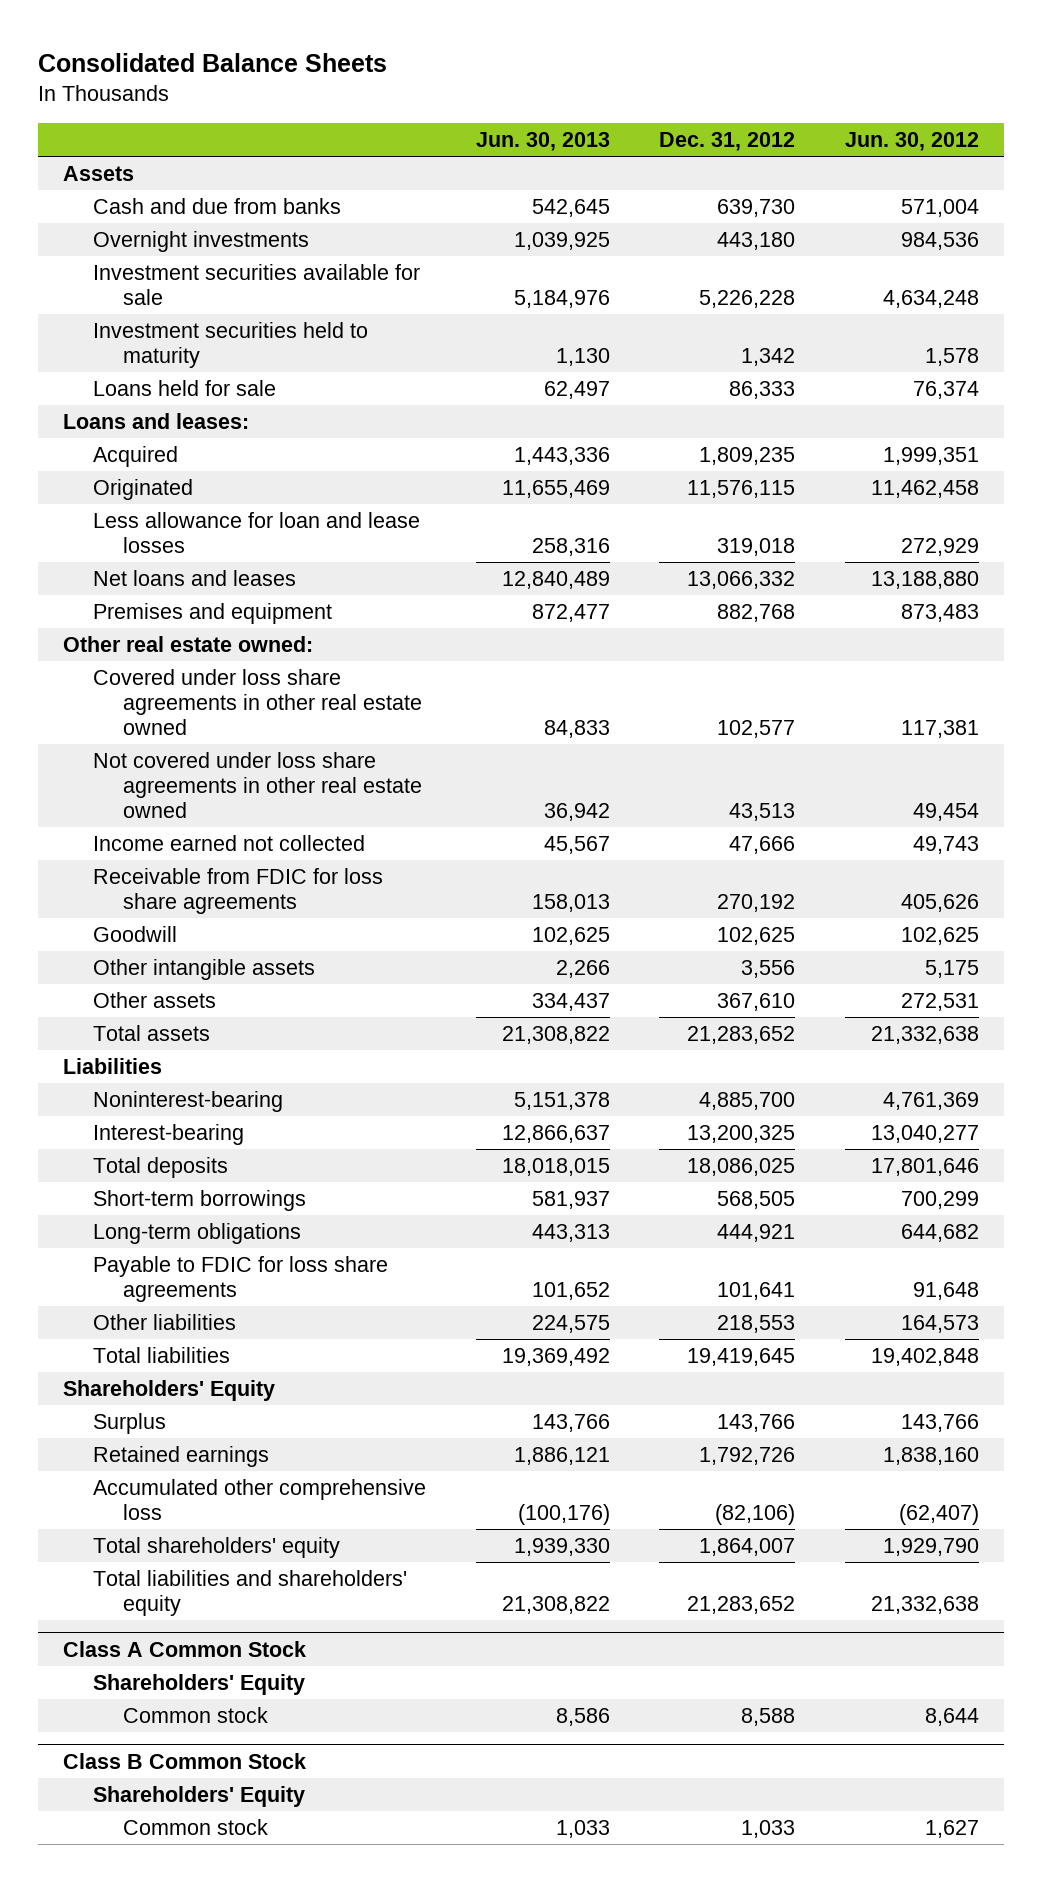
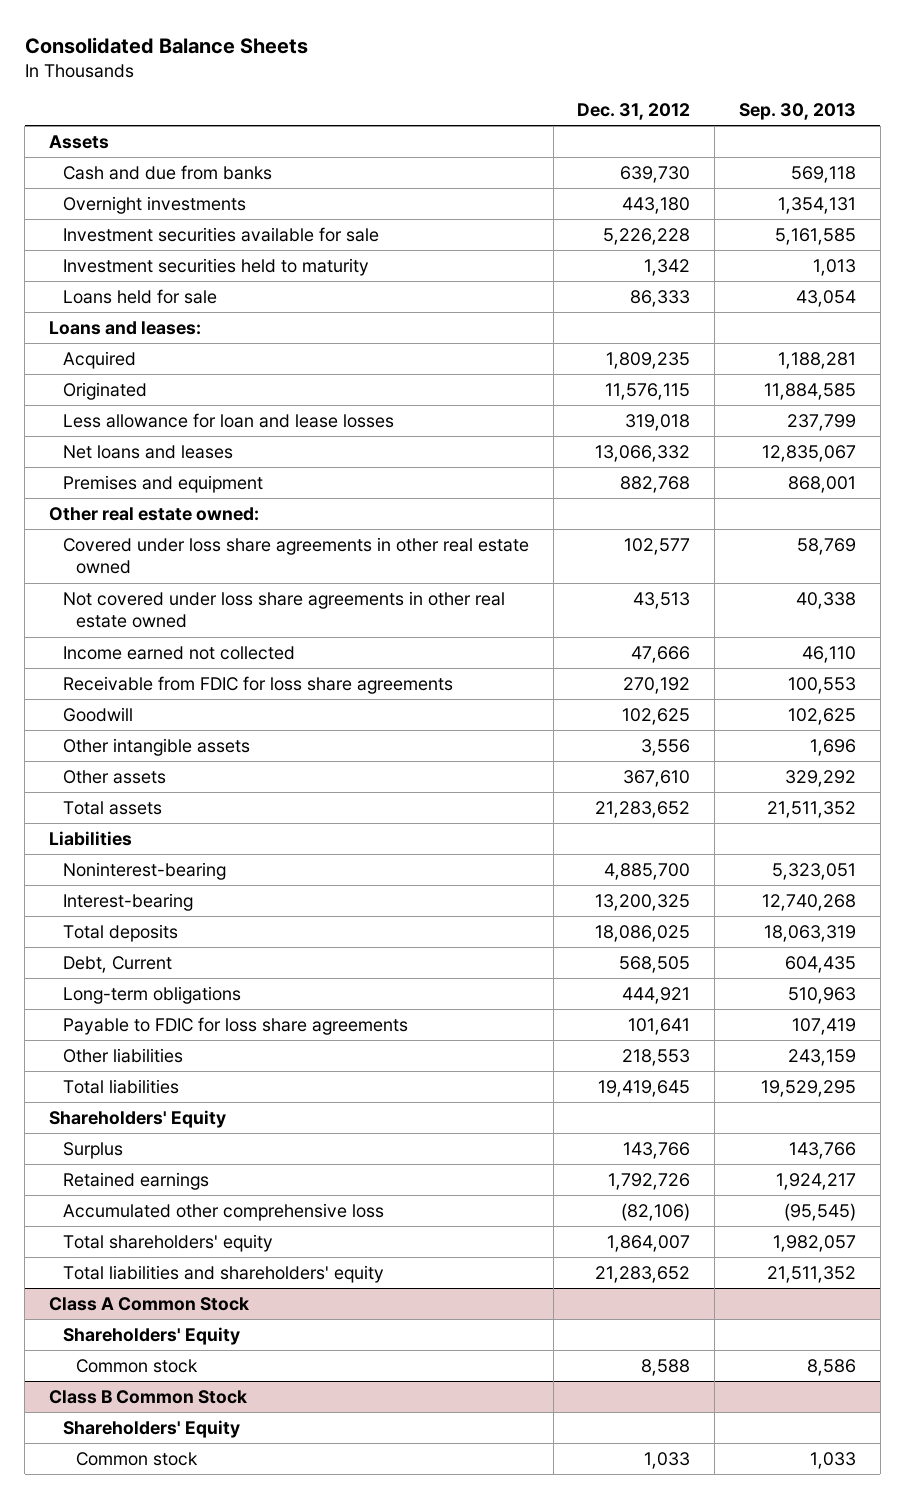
[475,131,610,151] Jun. 30, 2013 -> none
[845,131,980,151] Jun. 30, 2012 -> none
none -> [739,103,857,121] Sep. 30, 2013
[92,1190,306,1212] Short-term borrowings -> [62,955,172,973] Debt, Current

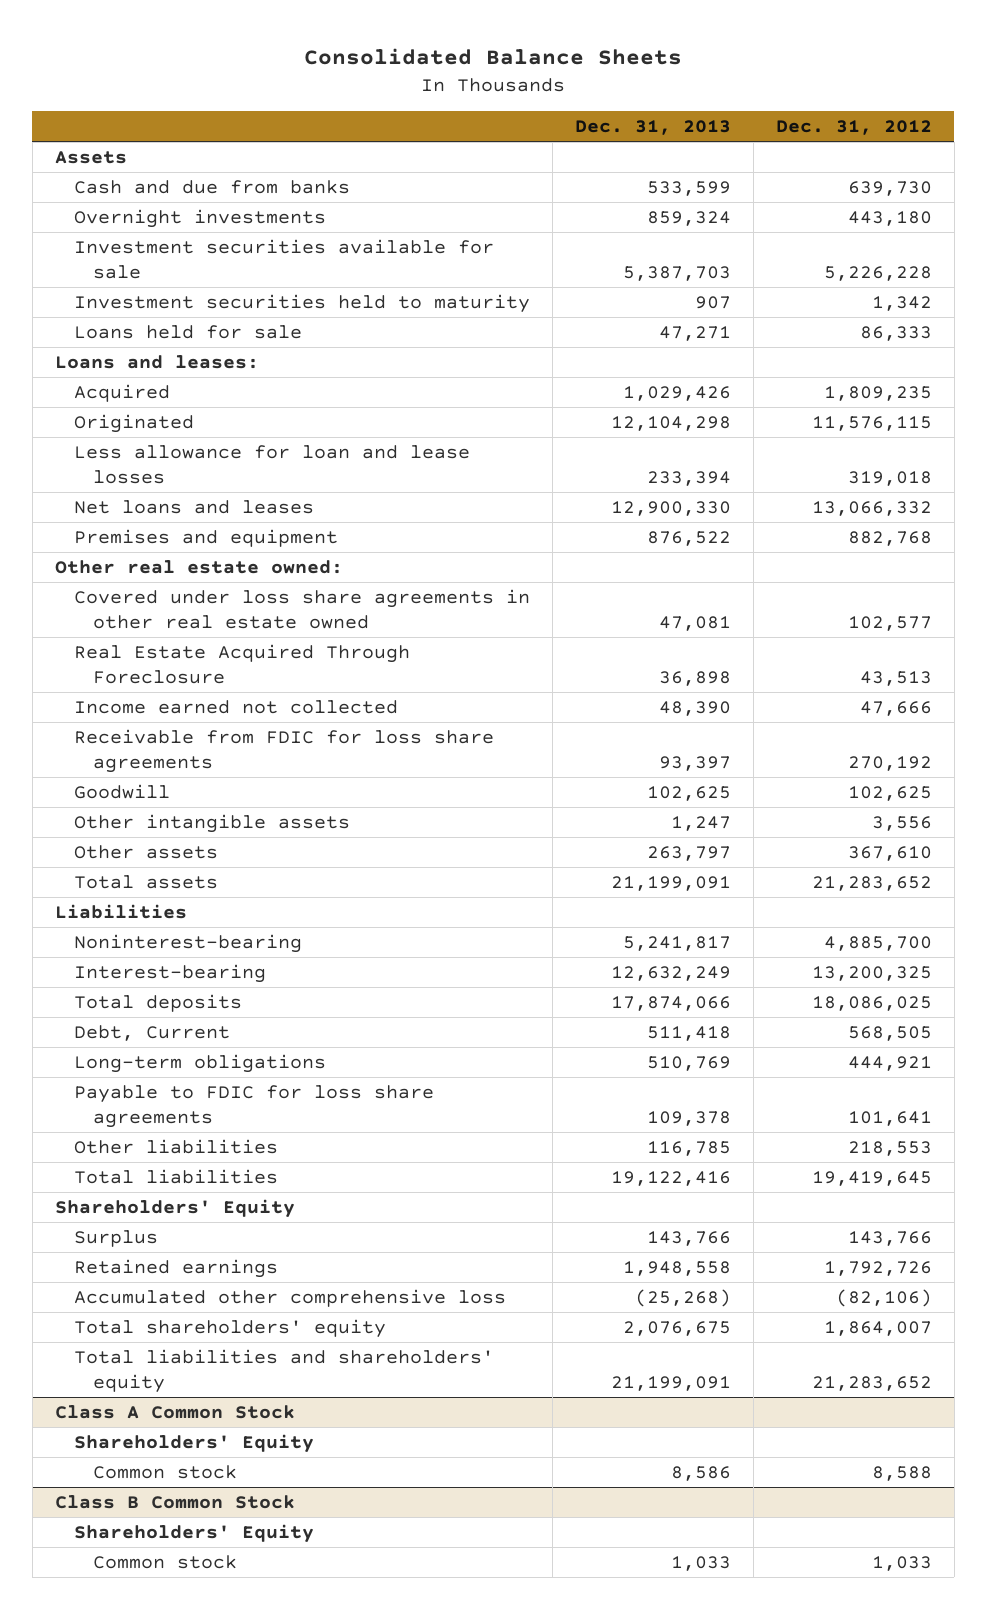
[739,103,857,121] Sep. 30, 2013 -> none
none -> [574,119,731,135] Dec. 31, 2013
[62,590,505,629] Not covered under loss share agreements in other real estate owned -> [74,644,411,684] Real Estate Acquired Through Foreclosure

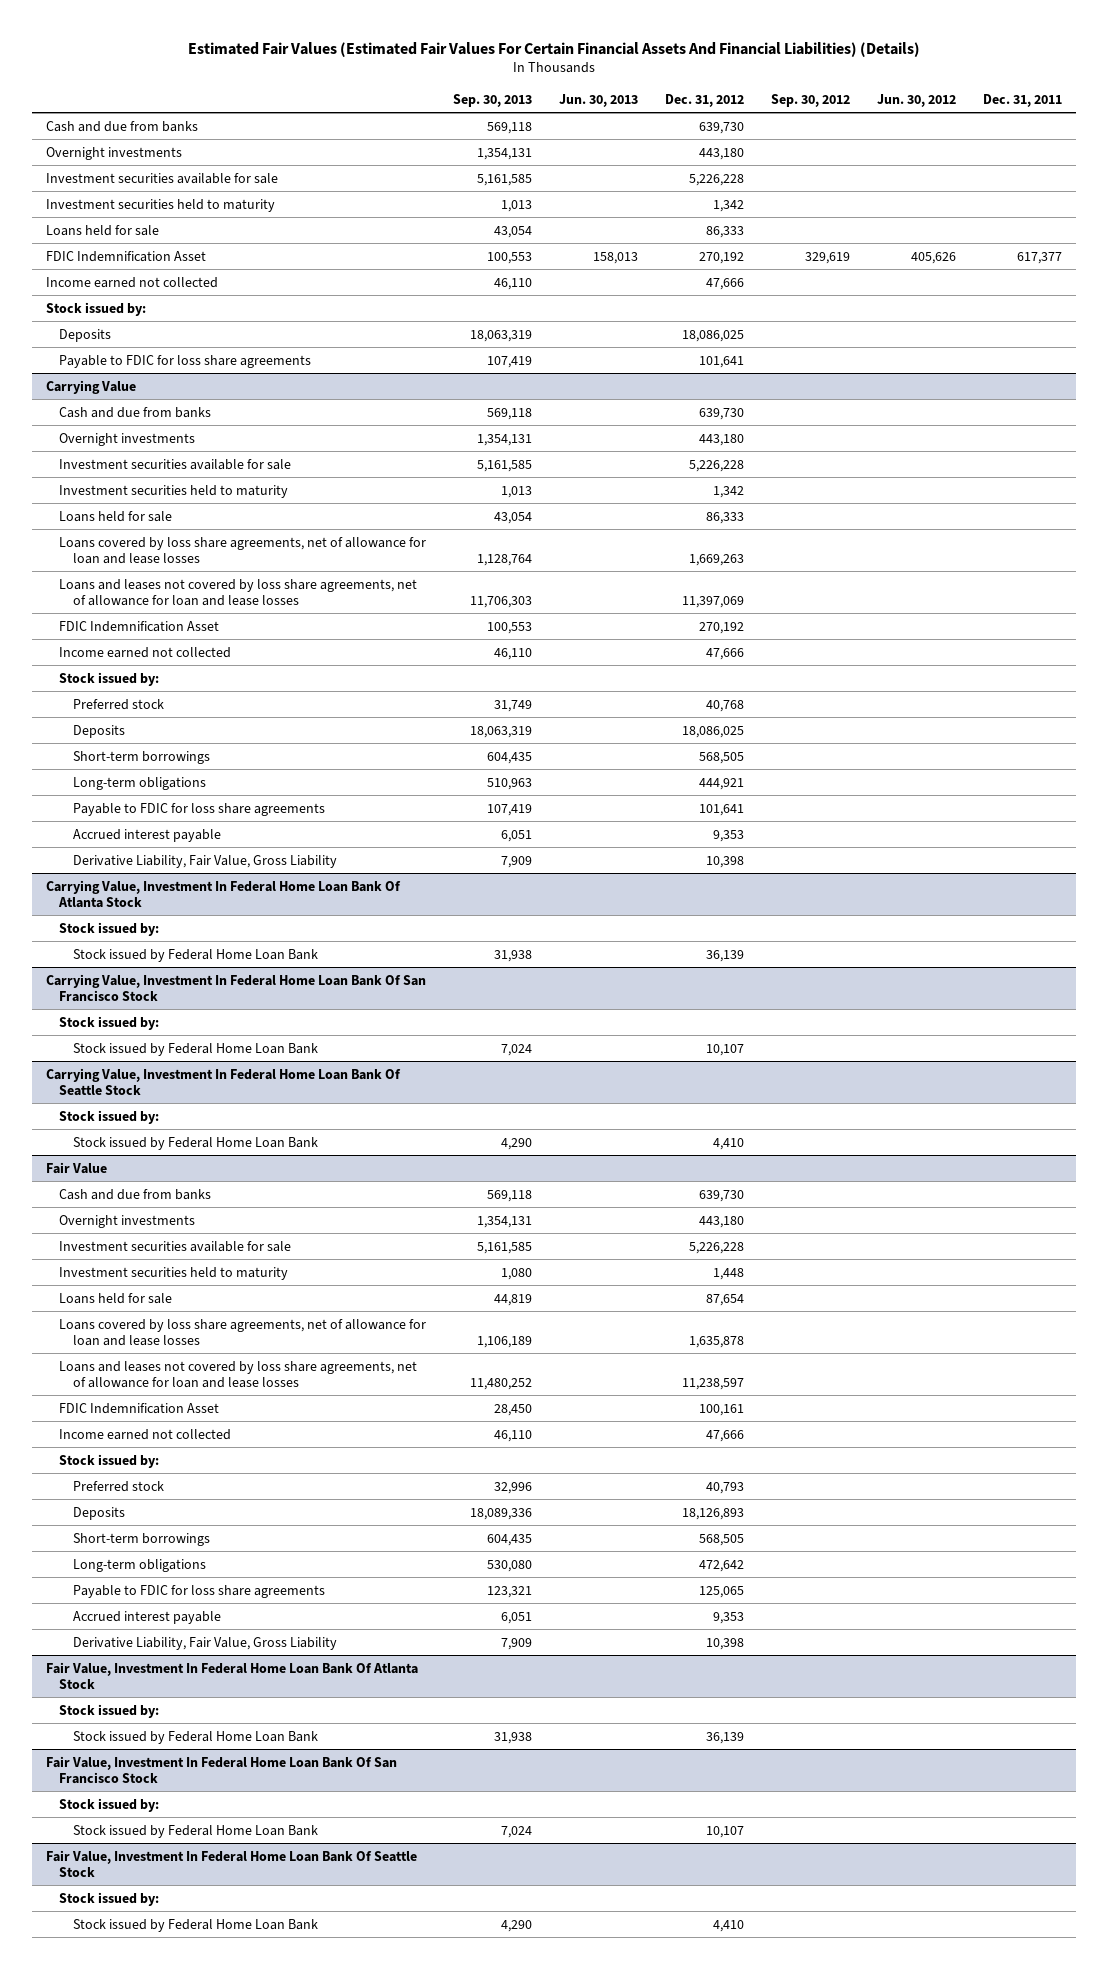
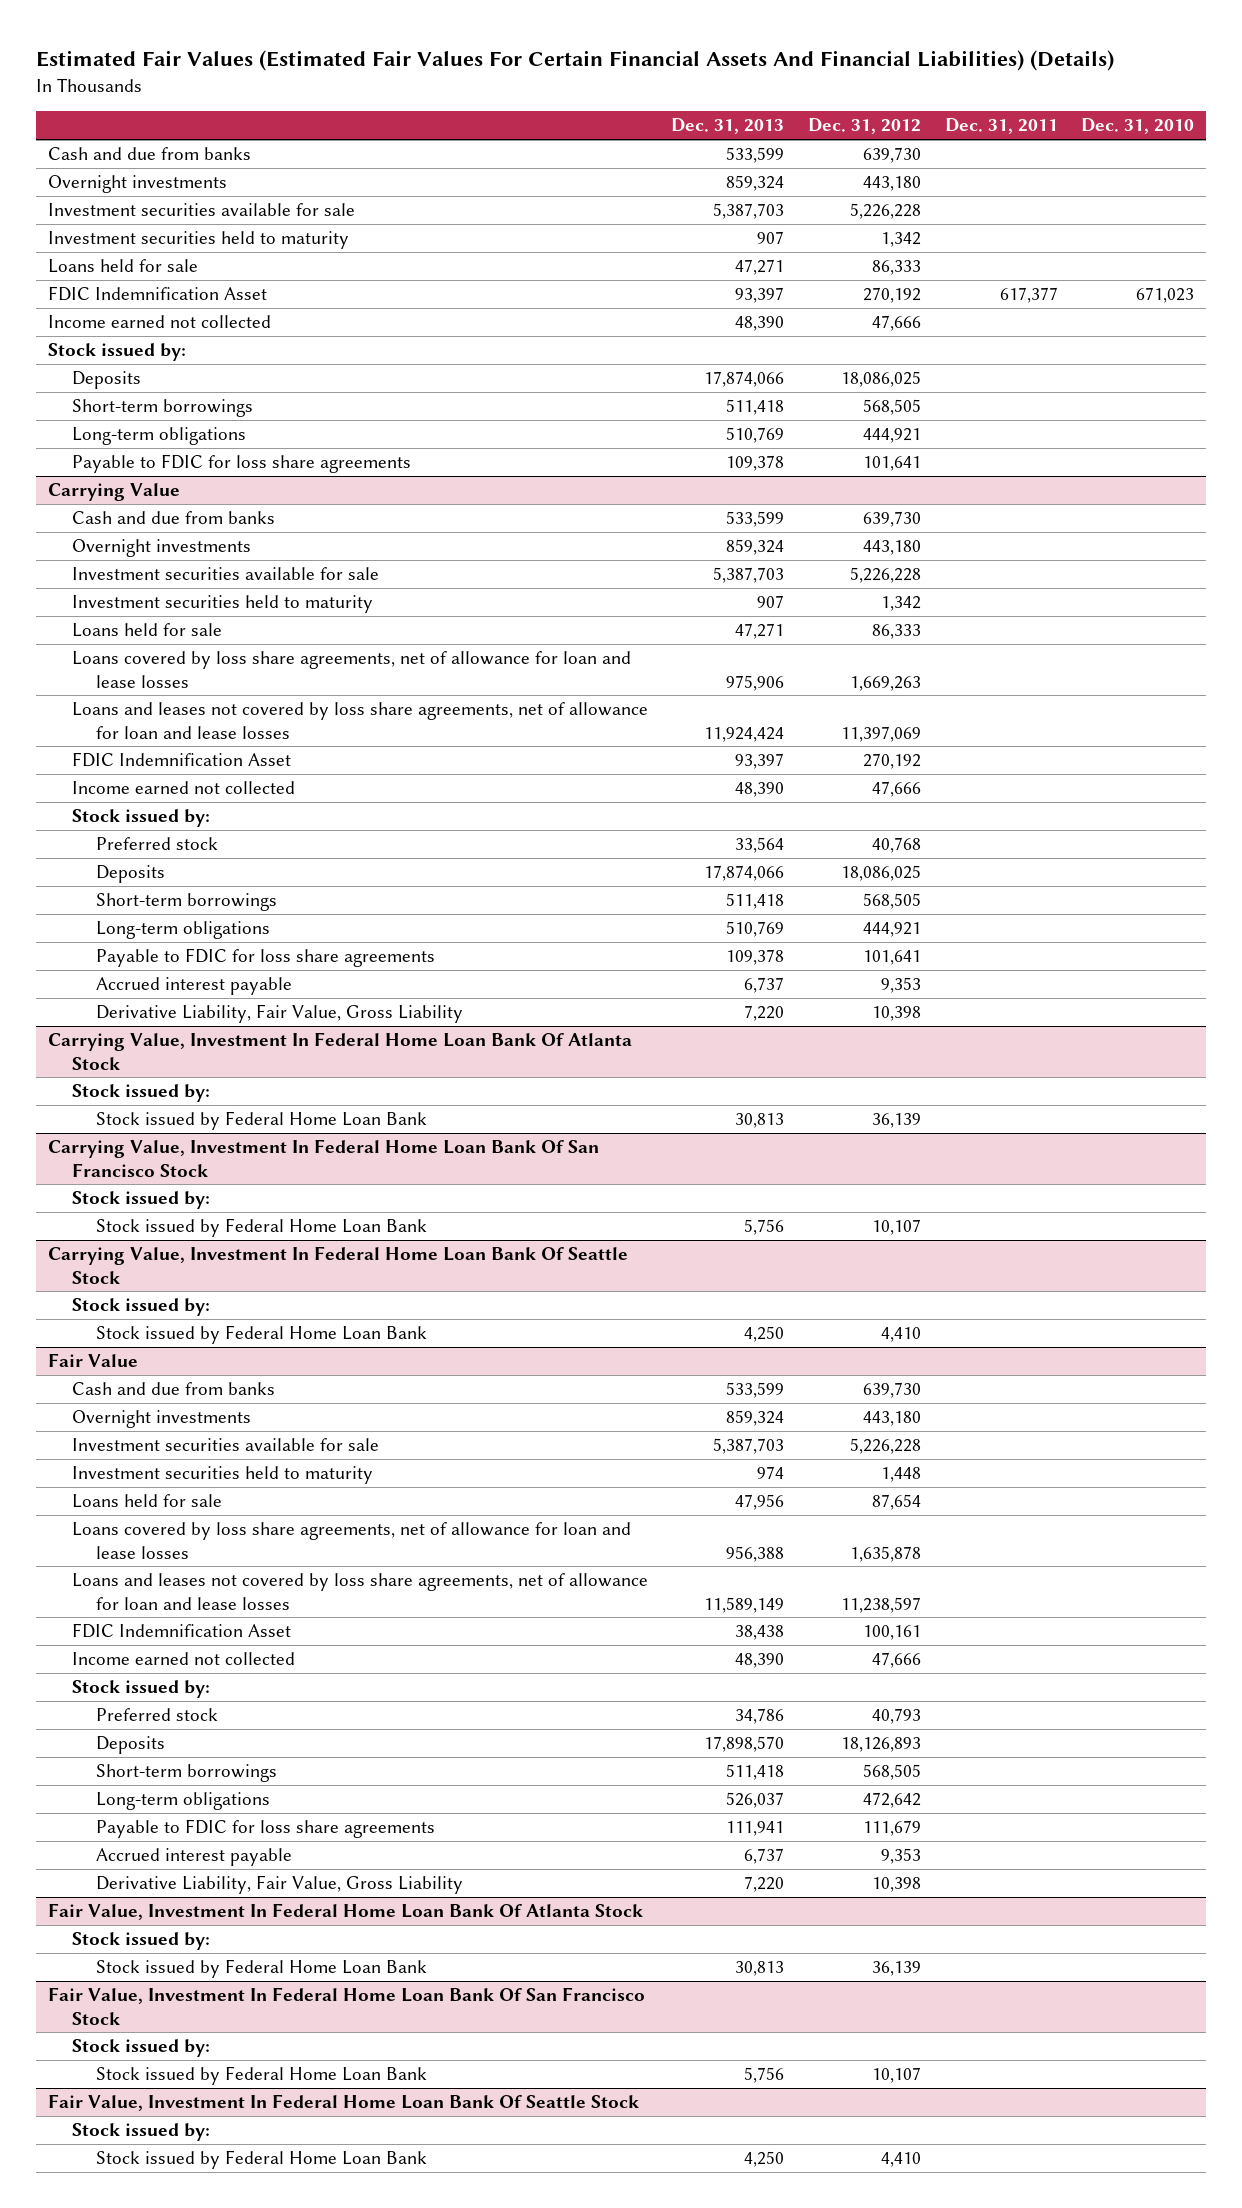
[453,93,533,107] Sep. 30, 2013 -> none
[559,93,639,107] Jun. 30, 2013 -> none
[771,93,851,107] Sep. 30, 2012 -> none
[877,93,957,107] Jun. 30, 2012 -> none
none -> [671,118,785,135] Dec. 31, 2013
none -> [1081,118,1195,135] Dec. 31, 2010
none -> [71,399,253,418] Short-term borrowings
none -> [71,427,246,446] Long-term obligations
[699,1585,745,1598] 125,065 -> [862,1820,921,1837] 111,679

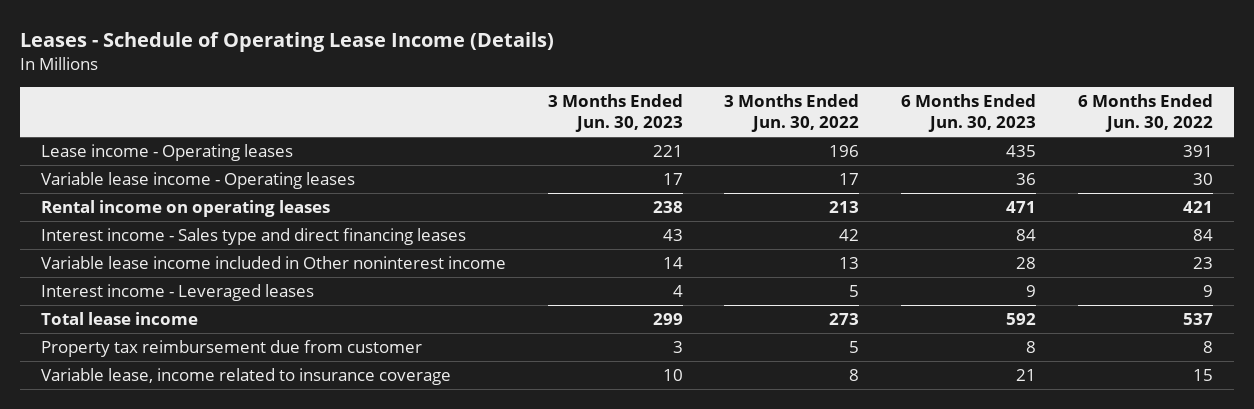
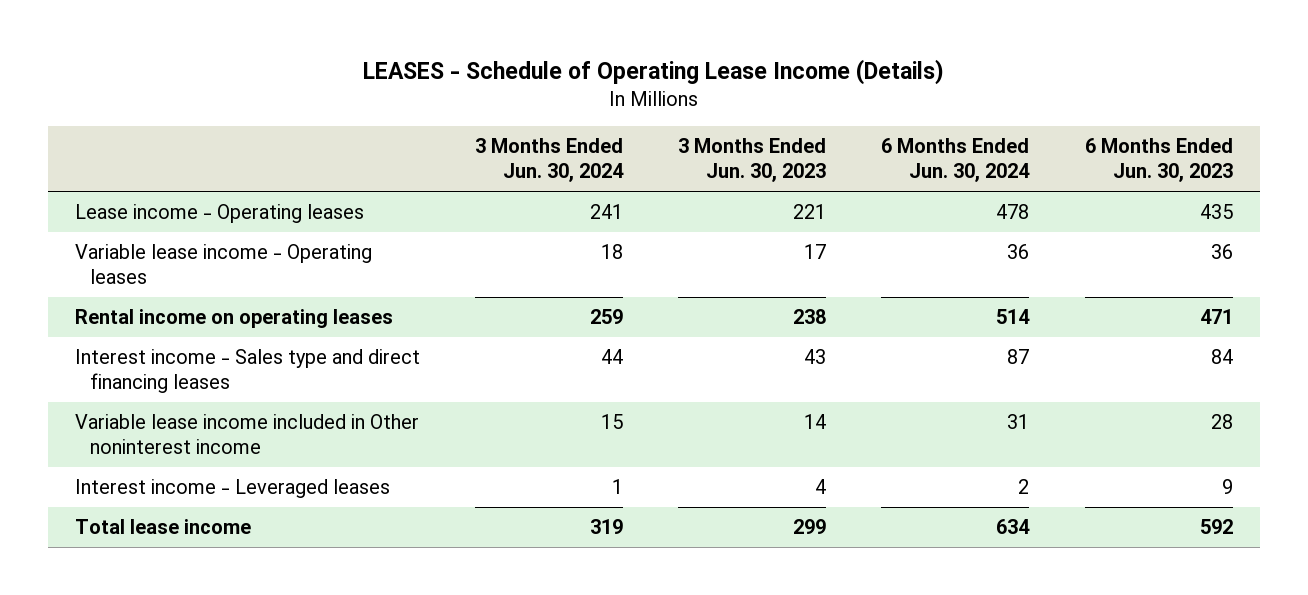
[19,31,554,52] Leases - Schedule of Operating Lease Income (Details) -> [362,58,944,85] LEASES - Schedule of Operating Lease Income (Details)
[724,93,860,133] 3 Months Ended Jun. 30, 2022 -> none
[1077,93,1213,133] 6 Months Ended Jun. 30, 2022 -> none
none -> [475,138,625,183] 3 Months Ended Jun. 30, 2024
none -> [881,138,1031,183] 6 Months Ended Jun. 30, 2024
[40,340,422,358] Property tax reimbursement due from customer -> none
[40,368,451,386] Variable lease, income related to insurance coverage -> none

